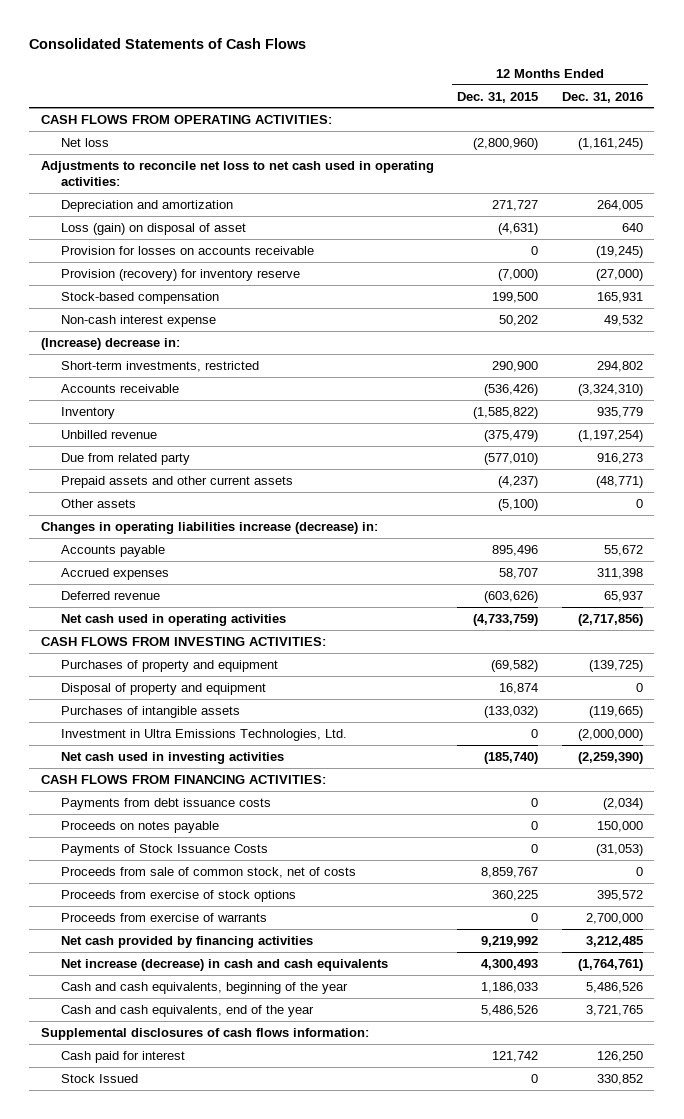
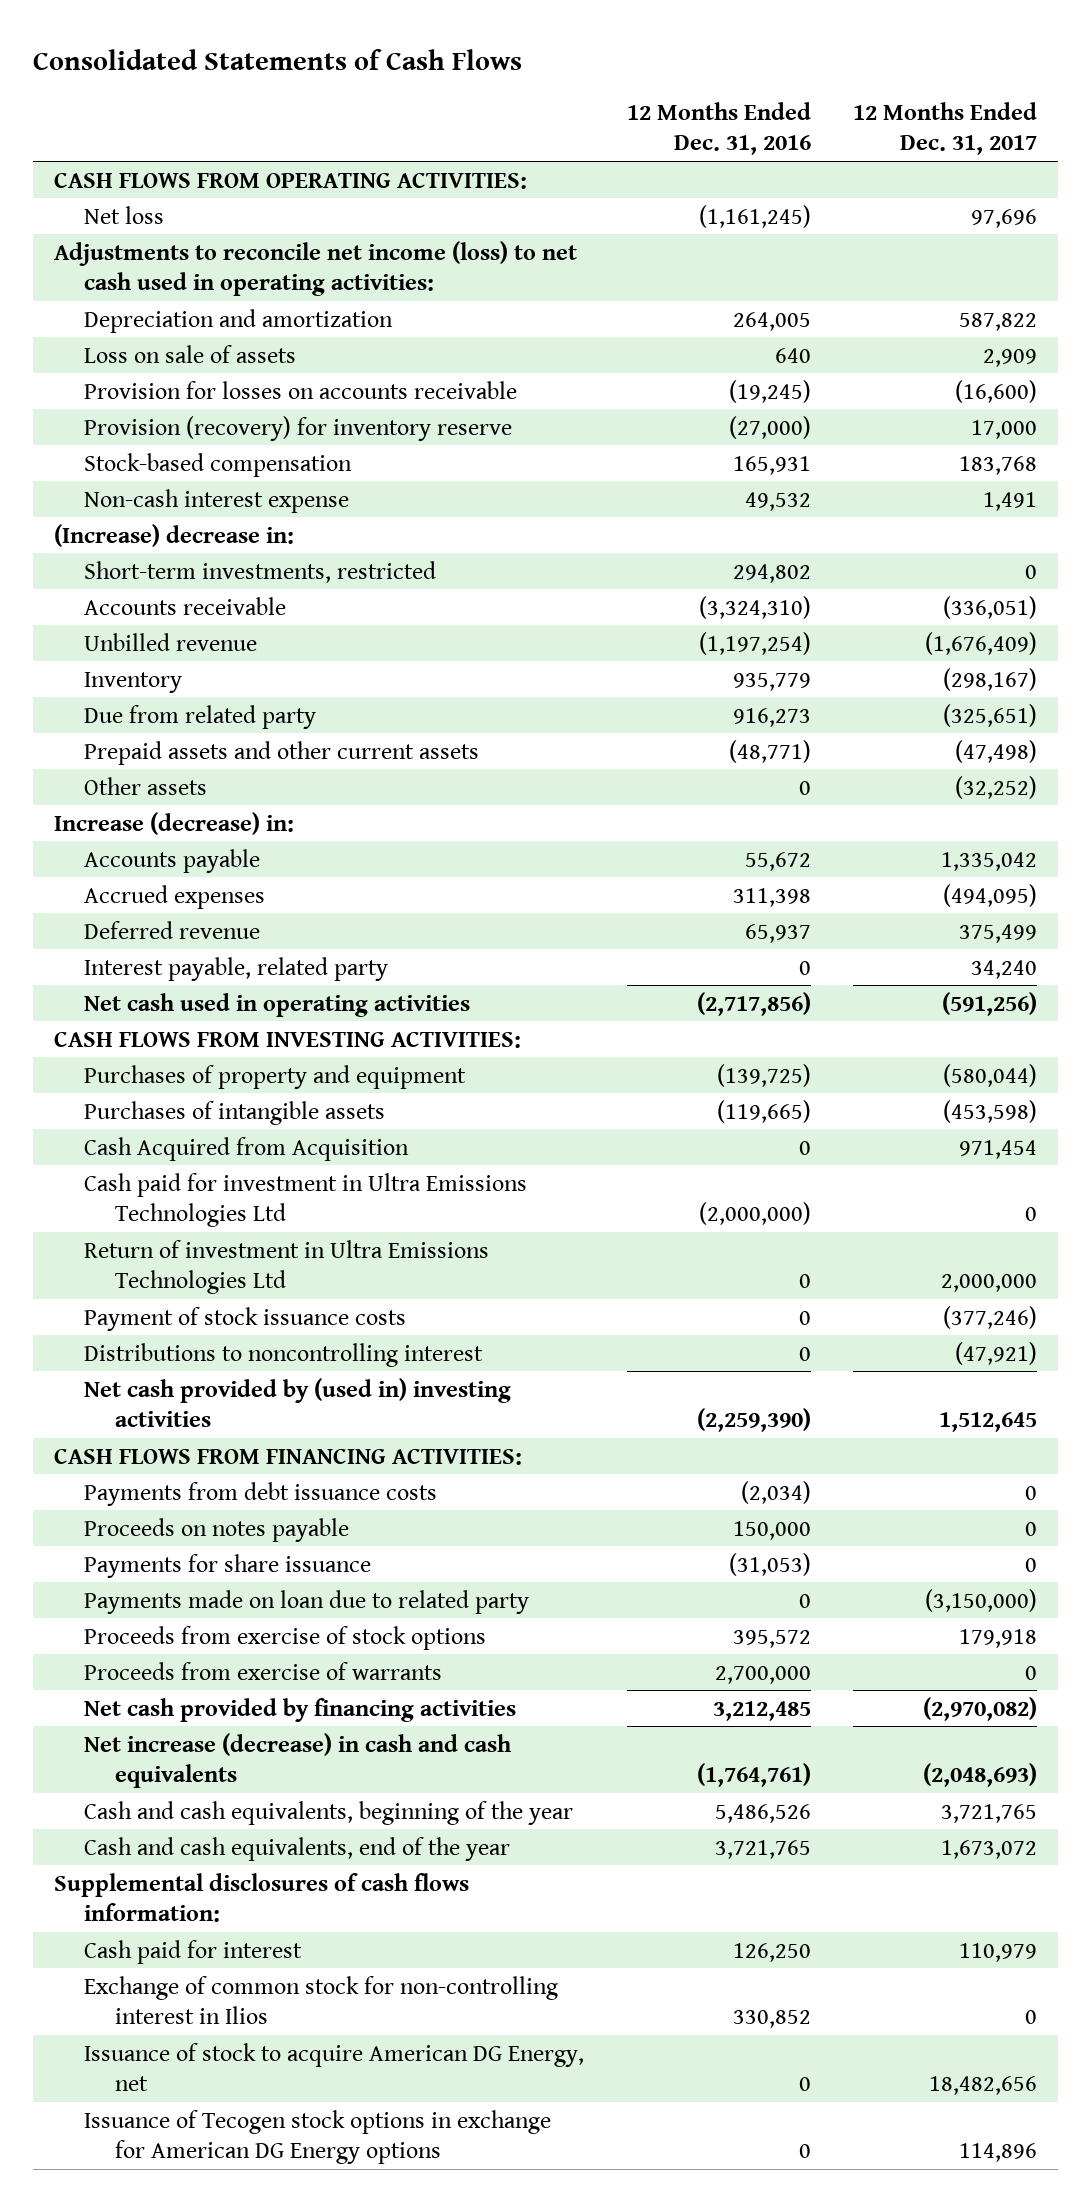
[457,91,539,103] Dec. 31, 2015 -> none
none -> [852,101,1037,156] 12 Months Ended Dec. 31, 2017
[41,160,435,187] Adjustments to reconcile net loss to net cash used in operating activities: -> [53,240,577,297] Adjustments to reconcile net income (loss) to net cash used in operating activities:
[61,222,247,235] Loss (gain) on disposal of asset -> [84,344,297,363] Loss on sale of assets
[61,406,116,419] Inventory -> [84,671,183,693] Inventory
[41,521,379,534] Changes in operating liabilities increase (decrease) in: -> [53,811,294,835] Increase (decrease) in:
none -> [84,956,389,981] Interest payable, related party
[61,682,267,695] Disposal of property and equipment -> none
none -> [84,1136,410,1161] Cash Acquired from Acquisition
[61,728,348,741] Investment in Ultra Emissions Technologies, Ltd. -> [84,1172,528,1228] Cash paid for investment in Ultra Emissions Technologies Ltd
none -> [84,1239,490,1295] Return of investment in Ultra Emissions Technologies Ltd
none -> [84,1306,407,1331] Payment of stock issuance costs
none -> [84,1342,484,1367] Distributions to noncontrolling interest
[61,751,285,764] Net cash used in investing activities -> [84,1377,512,1428] Net cash provided by (used in) investing activities
[61,866,357,878] Proceeds from sale of common stock, net of costs -> none
[61,843,269,856] Payments of Stock Issuance Costs -> [84,1553,372,1578] Payments for share issuance
none -> [84,1589,530,1614] Payments made on loan due to related party
[61,1073,139,1083] Stock Issued -> [84,1975,559,2025] Exchange of common stock for non-controlling interest in Ilios
none -> [84,2042,585,2092] Issuance of stock to acquire American DG Energy, net
none -> [84,2109,552,2165] Issuance of Tecogen stock options in exchange for American DG Energy options

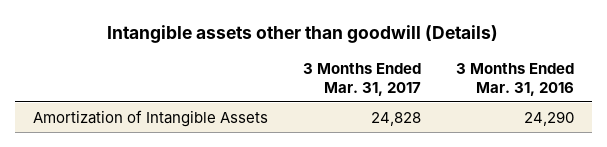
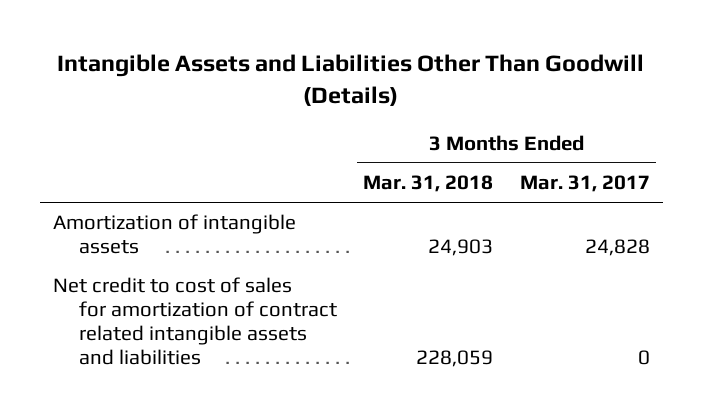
[107,24,499,43] Intangible assets other than goodwill (Details) -> [57,54,645,106] Intangible Assets and Liabilities Other Than Goodwill (Details)
[456,62,575,96] 3 Months Ended Mar. 31, 2016 -> none
none -> [363,175,494,193] Mar. 31, 2018
[32,110,268,128] Amortization of Intangible Assets -> [52,214,296,255] Amortization of intangible assets
none -> [52,277,337,365] Net credit to cost of sales for amortization of contract related intangible assets and liabilities

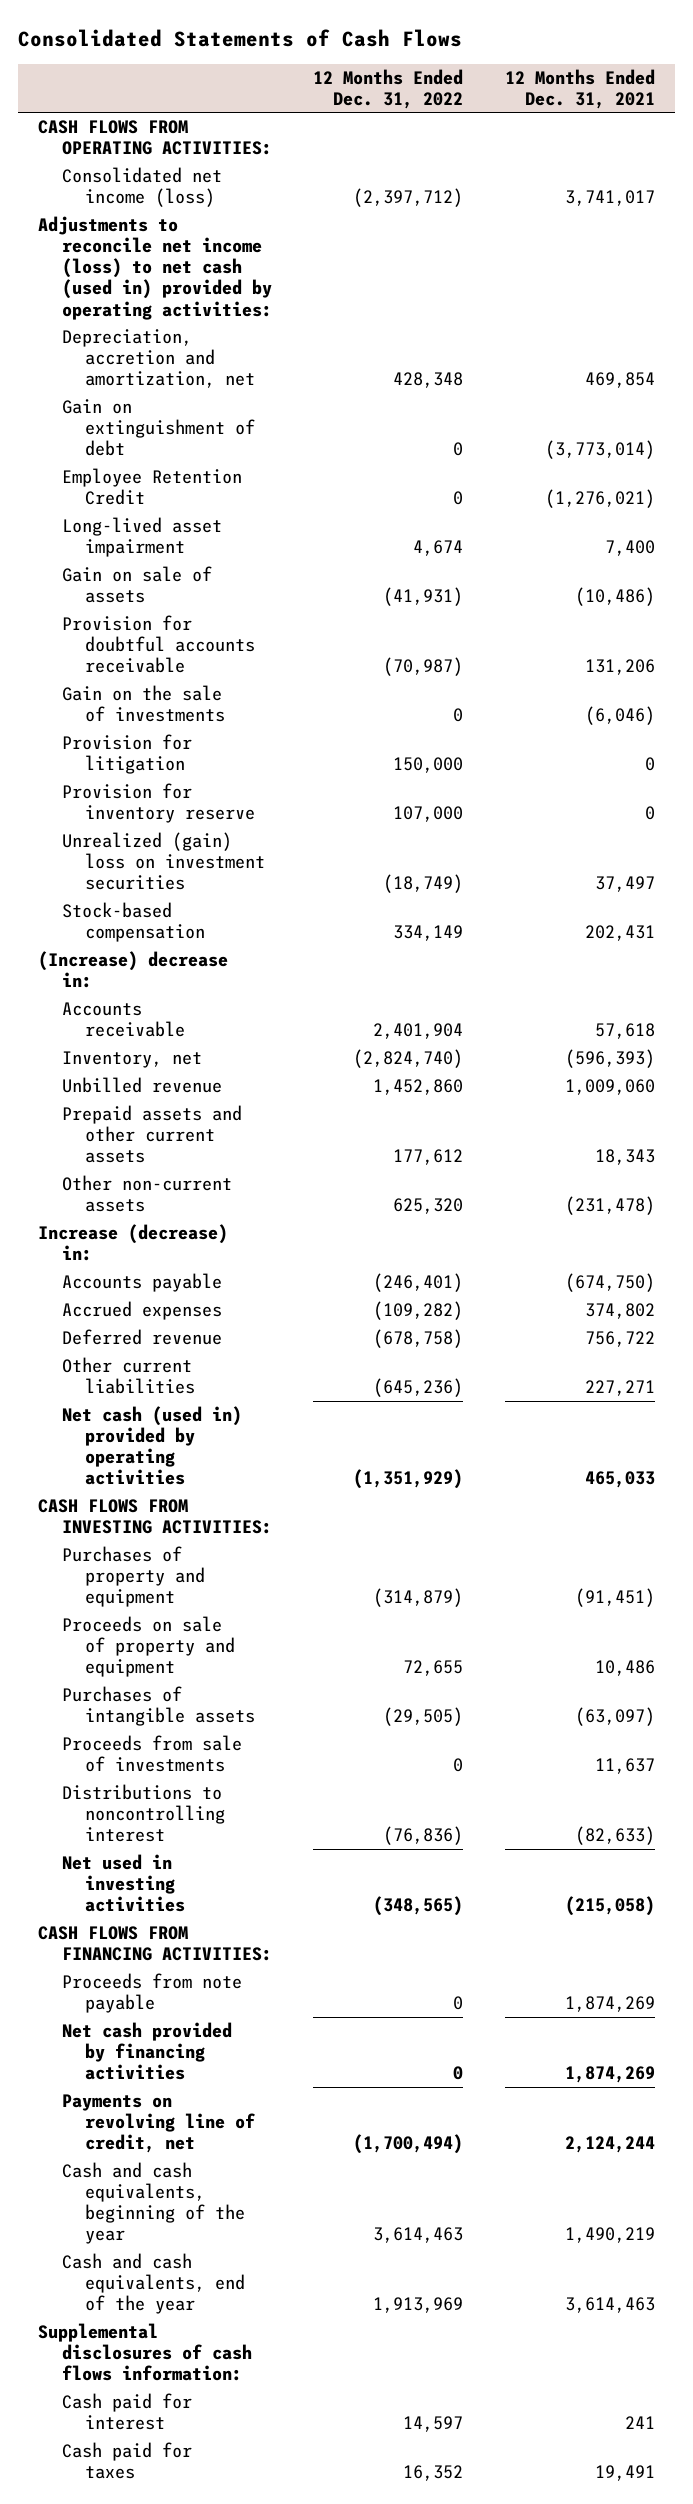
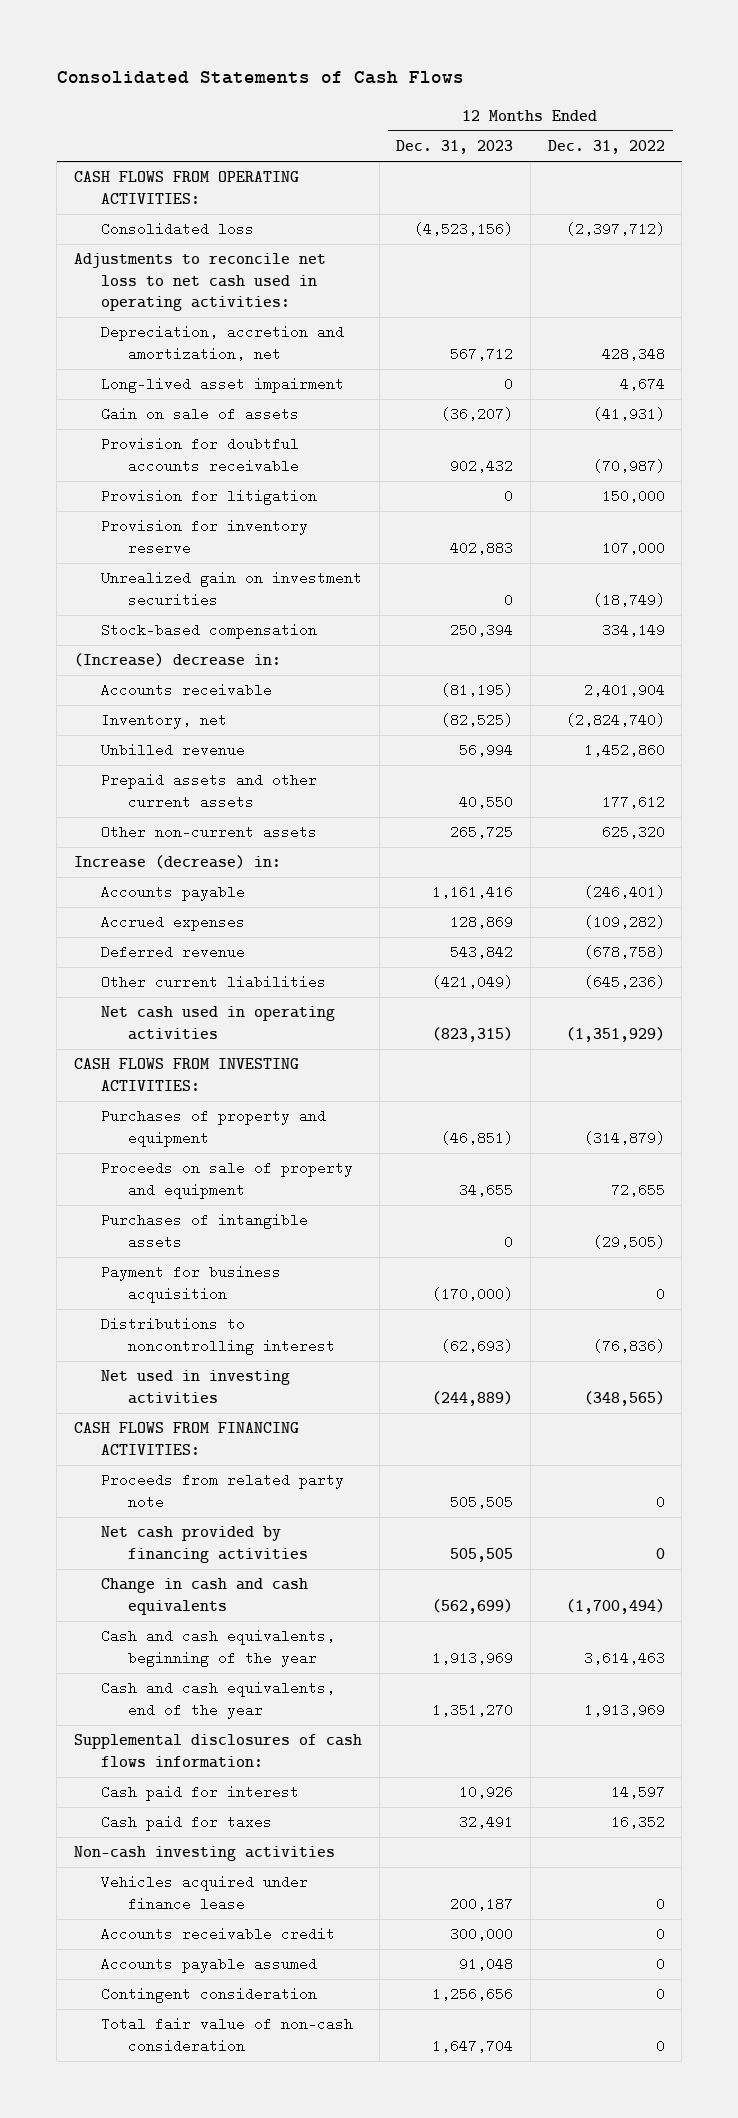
[504,68,655,109] 12 Months Ended Dec. 31, 2021 -> none
none -> [396,140,514,155] Dec. 31, 2023
[61,167,222,208] Consolidated net income (loss) -> [100,222,254,237] Consolidated loss
[38,216,272,320] Adjustments to reconcile net income (loss) to net cash (used in) provided by operating activities: -> [73,253,326,312] Adjustments to reconcile net loss to net cash used in operating activities:
[61,399,256,457] Gain on extinguishment of debt -> none
[61,468,242,506] Employee Retention Credit -> none
[61,685,226,723] Gain on the sale of investments -> none
[61,832,266,891] Unrealized (gain) loss on investment securities -> [100,571,362,607] Unrealized gain on investment securities
[61,1406,242,1486] Net cash (used in) provided by operating activities -> [100,1006,335,1040] Net cash used in operating activities
[61,1735,242,1773] Proceeds from sale of investments -> none
none -> [100,1265,281,1303] Payment for business acquisition
[61,1973,242,2014] Proceeds from note payable -> [100,1473,344,1509] Proceeds from related party note
[61,2094,256,2154] Payments on revolving line of credit, net -> [100,1578,308,1615] Change in cash and cash equivalents
none -> [73,1846,335,1862] Non-cash investing activities
none -> [100,1875,308,1911] Vehicles acquired under finance lease
none -> [100,1927,335,1942] Accounts receivable credit
none -> [100,1957,317,1974] Accounts payable assumed
none -> [100,1987,317,2004] Contingent consideration
none -> [100,2017,353,2053] Total fair value of non-cash consideration

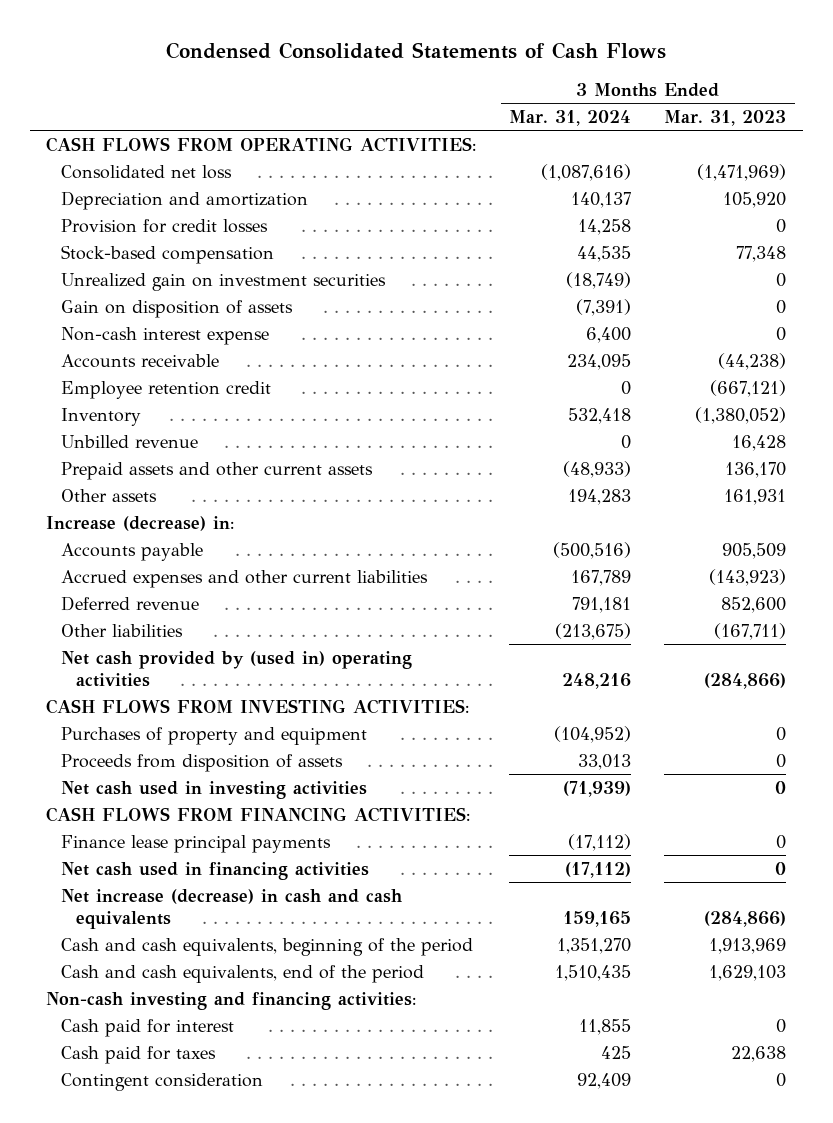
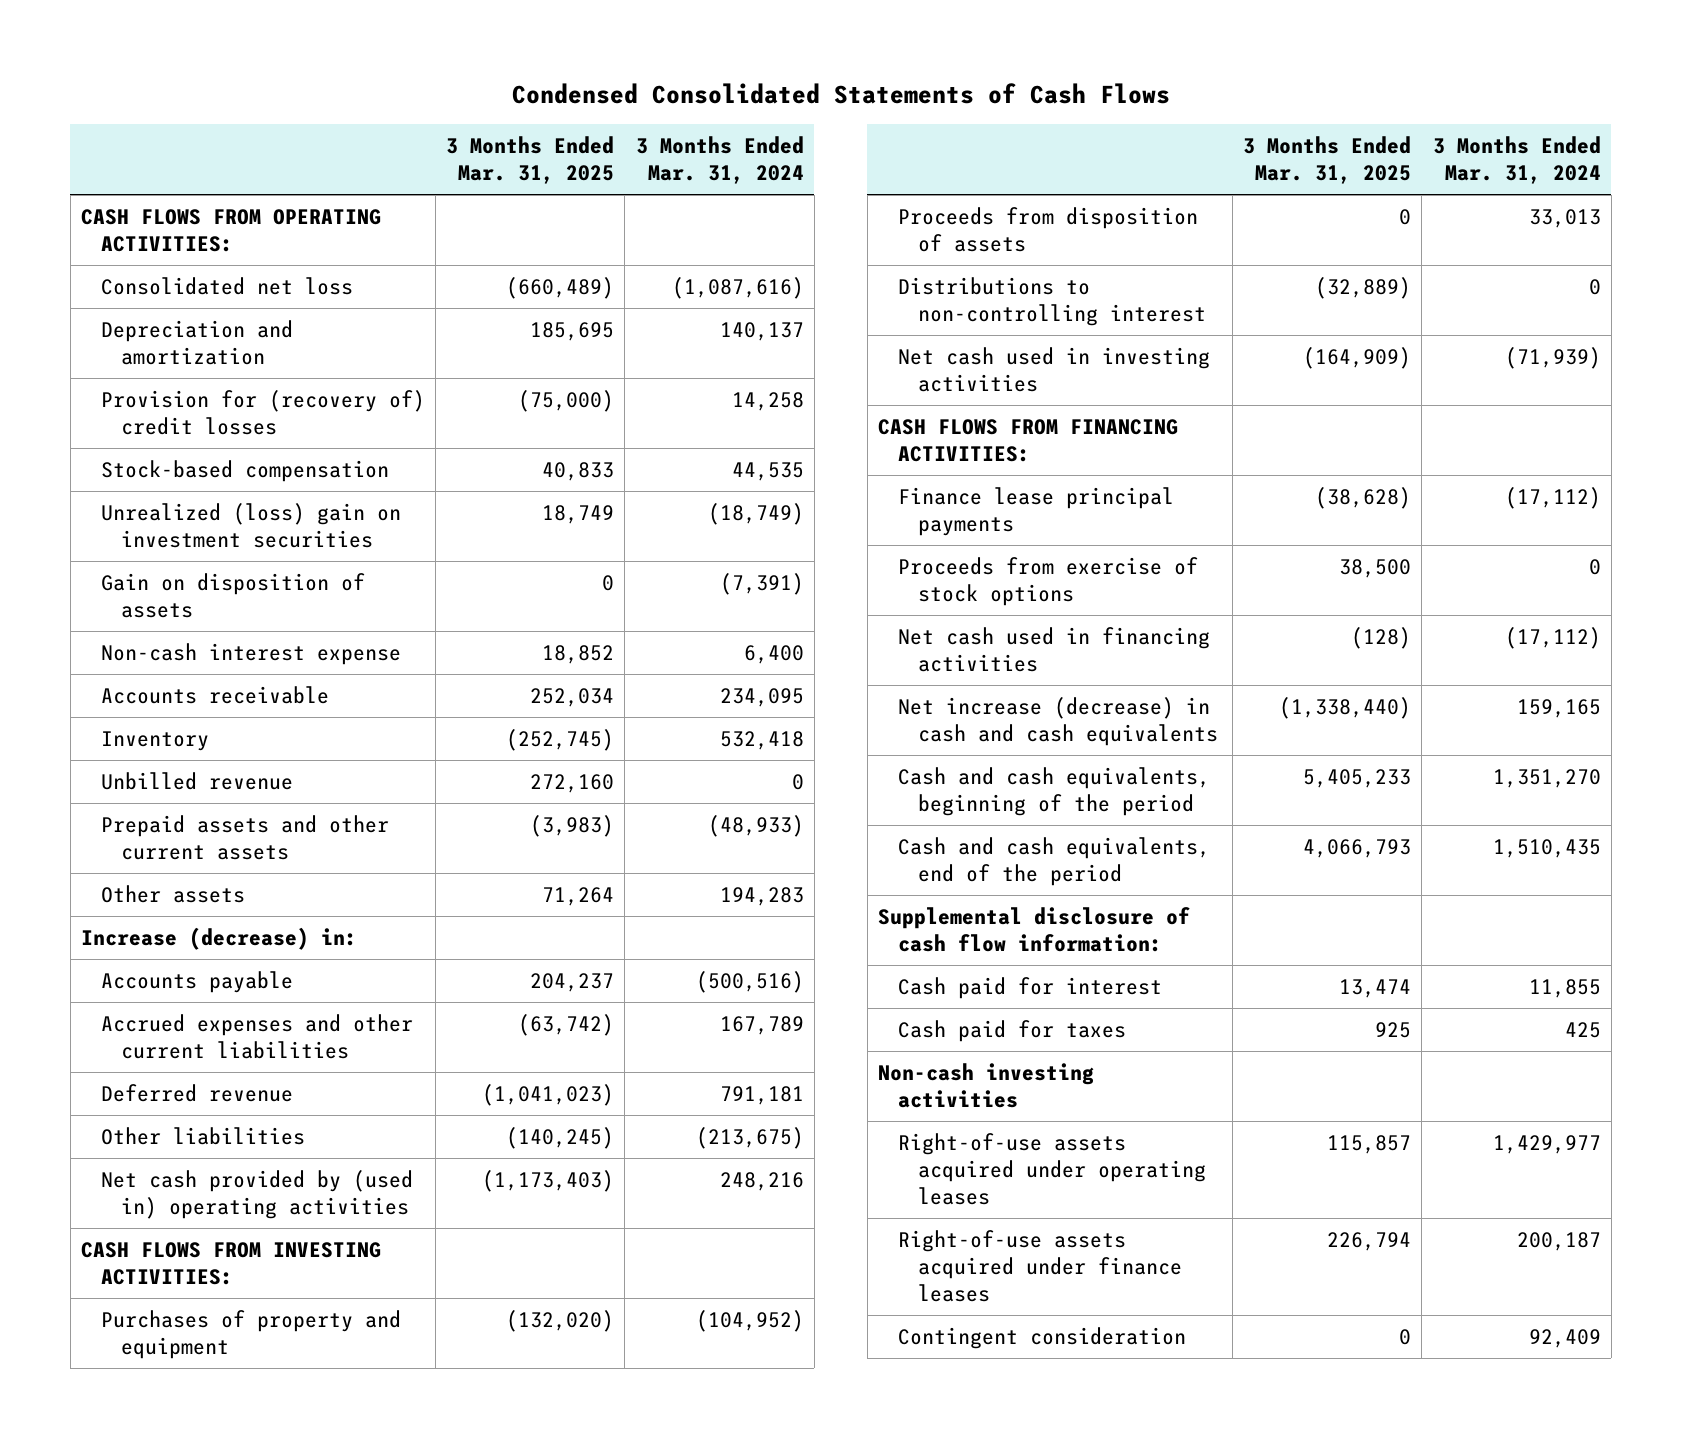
[664,109,787,126] Mar. 31, 2023 -> none
none -> [446,136,615,185] 3 Months Ended Mar. 31, 2025
[61,218,269,233] Provision for credit losses -> [100,389,425,435] Provision for (recovery of) credit losses
[61,272,387,291] Unrealized gain on investment securities -> [100,502,401,548] Unrealized (loss) gain on investment securities
[61,380,272,399] Employee retention credit -> none
none -> [897,276,1206,326] Distributions to non-controlling interest
none -> [897,556,1198,606] Proceeds from exercise of stock options
[46,991,417,1010] Non-cash investing and financing activities: -> none
none -> [877,906,1190,952] Supplemental disclosure of cash flow information:
none -> [877,1062,1094,1108] Non-cash investing activities
none -> [897,1132,1206,1205] Right-of-use assets acquired under operating leases
none -> [897,1229,1182,1302] Right-of-use assets acquired under finance leases

